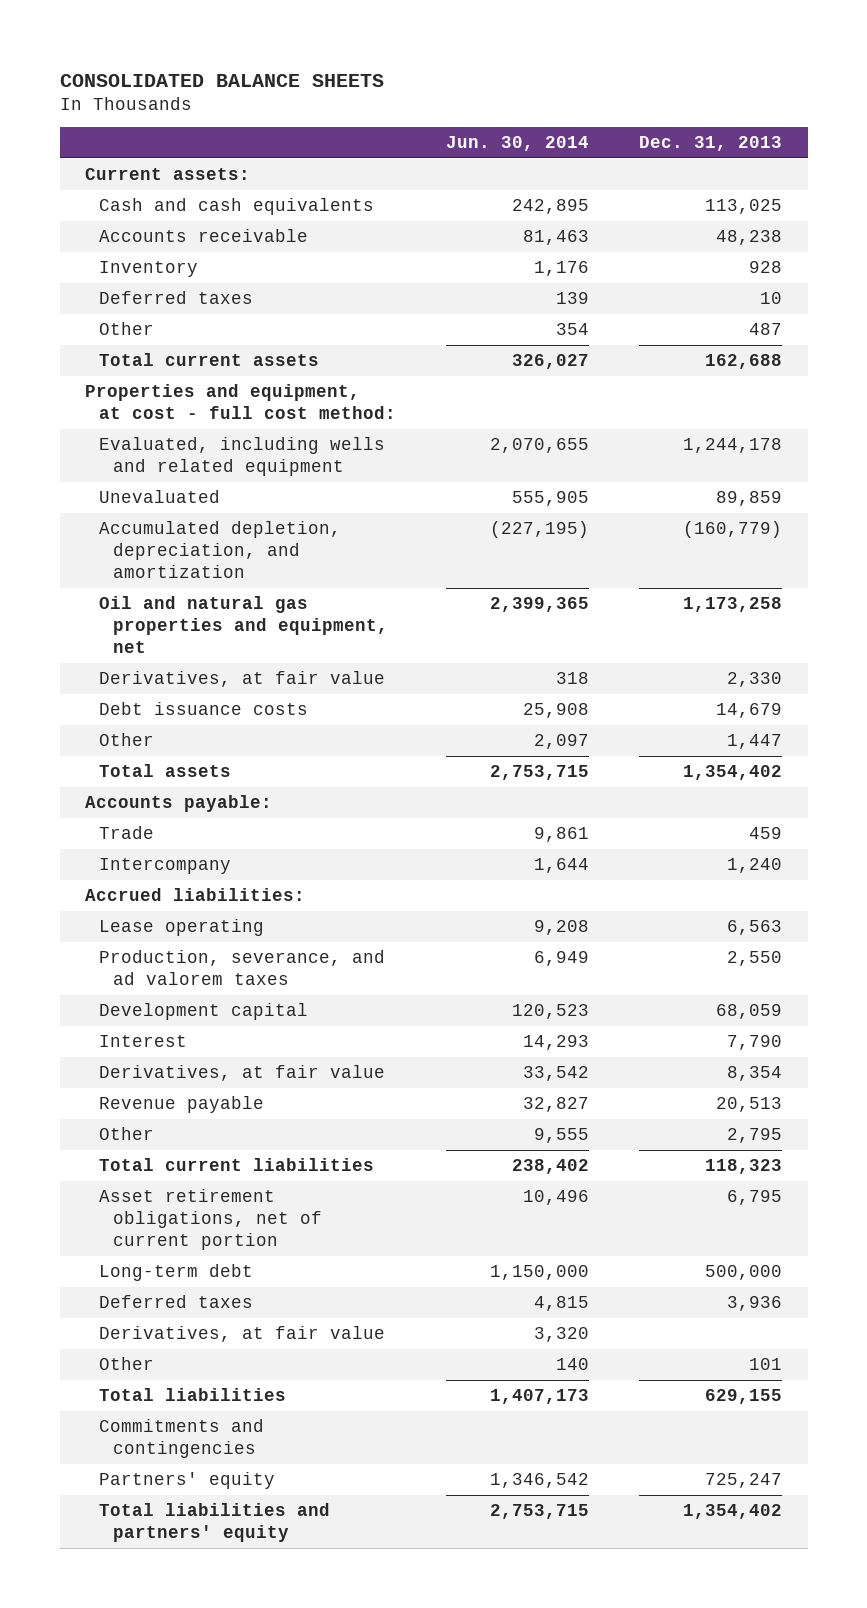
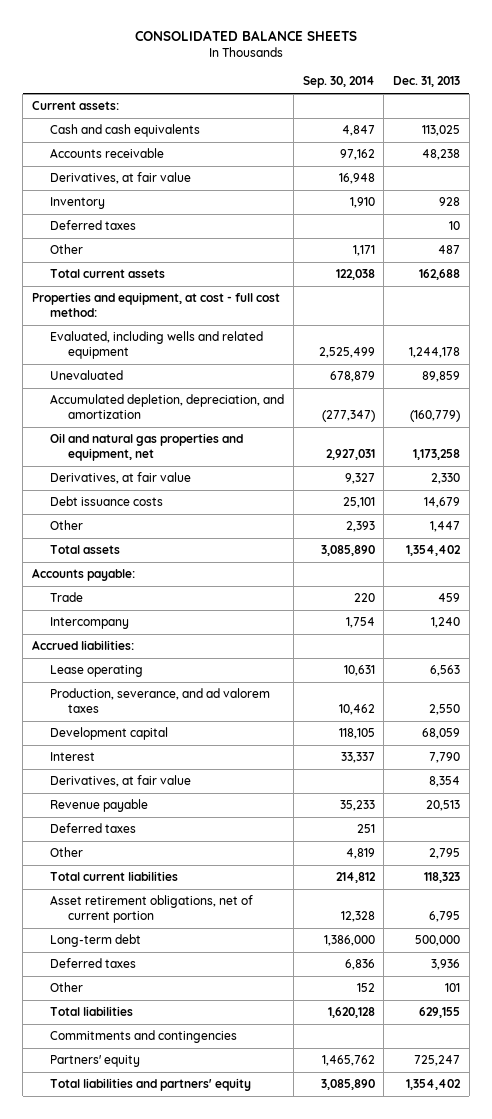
[446,136,590,152] Jun. 30, 2014 -> none
none -> [302,76,375,89] Sep. 30, 2014
[98,1326,385,1343] Derivatives, at fair value -> [50,172,192,185] Derivatives, at fair value
none -> [50,823,137,834] Deferred taxes

